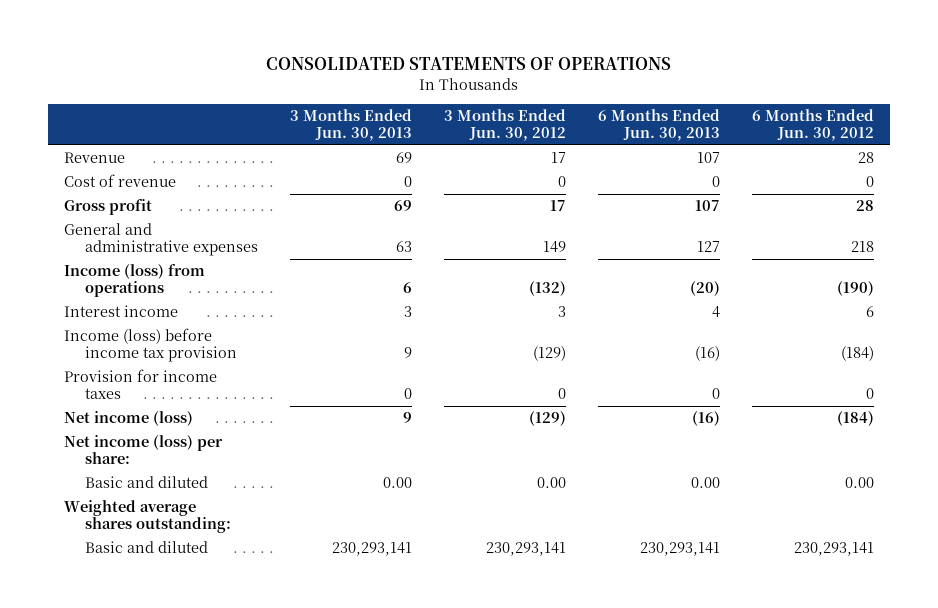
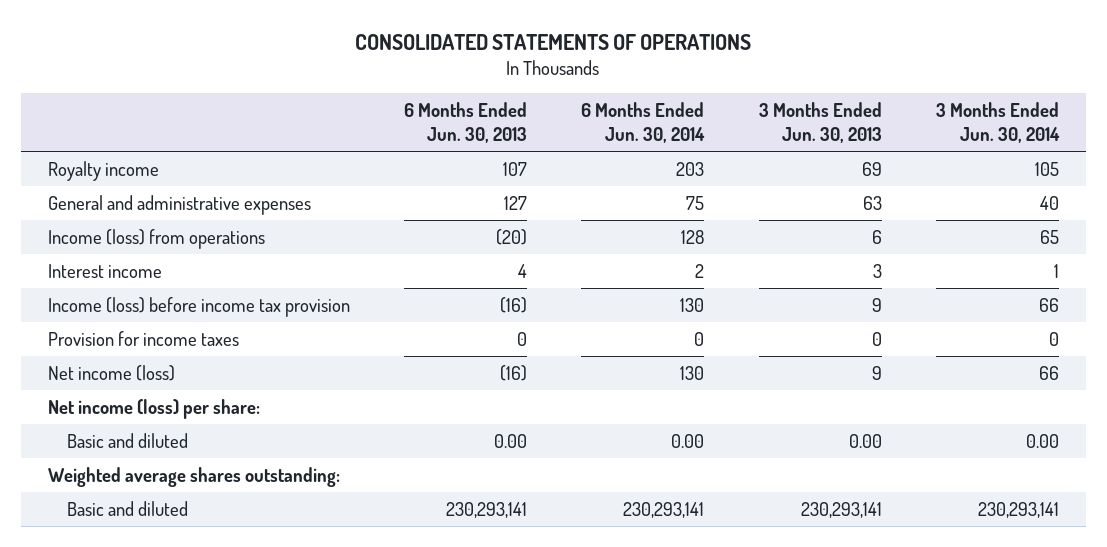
[444,109,567,141] 3 Months Ended Jun. 30, 2012 -> none
[752,109,875,141] 6 Months Ended Jun. 30, 2012 -> none
none -> [581,102,706,144] 6 Months Ended Jun. 30, 2014
none -> [935,102,1060,144] 3 Months Ended Jun. 30, 2014
[64,174,177,188] Cost of revenue -> none
[64,199,153,216] Gross profit -> none
[64,152,126,164] Revenue -> [48,160,160,181] Royalty income

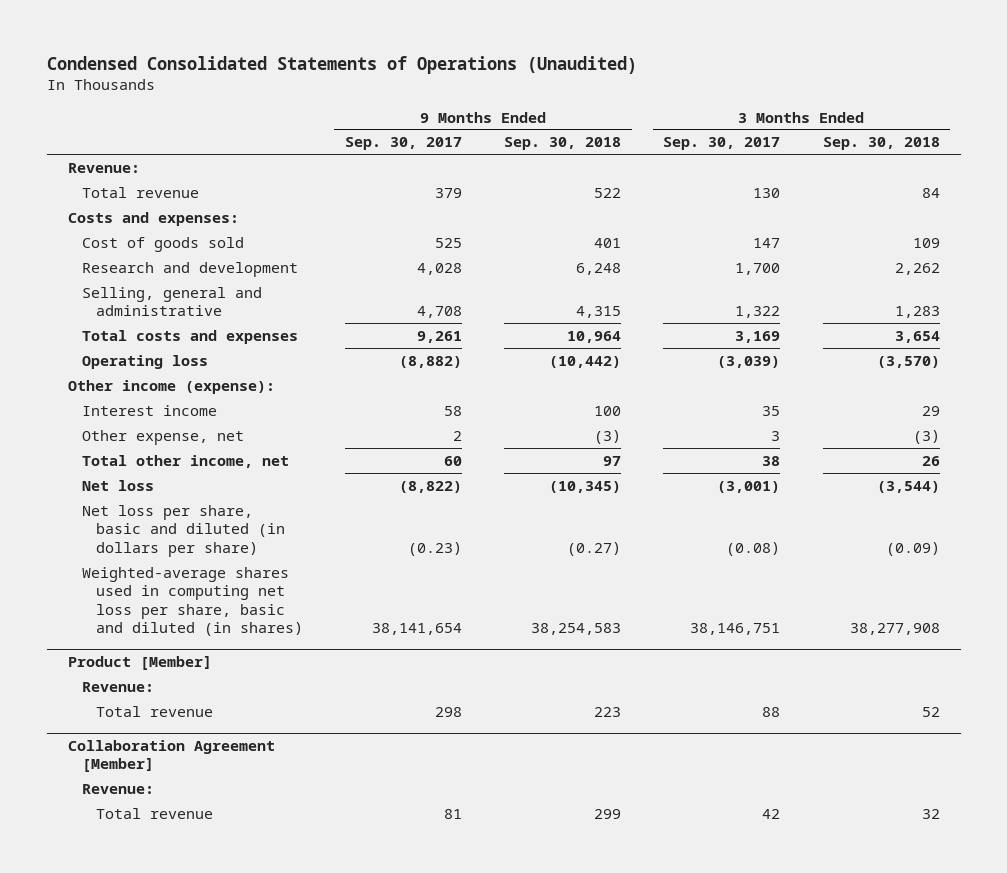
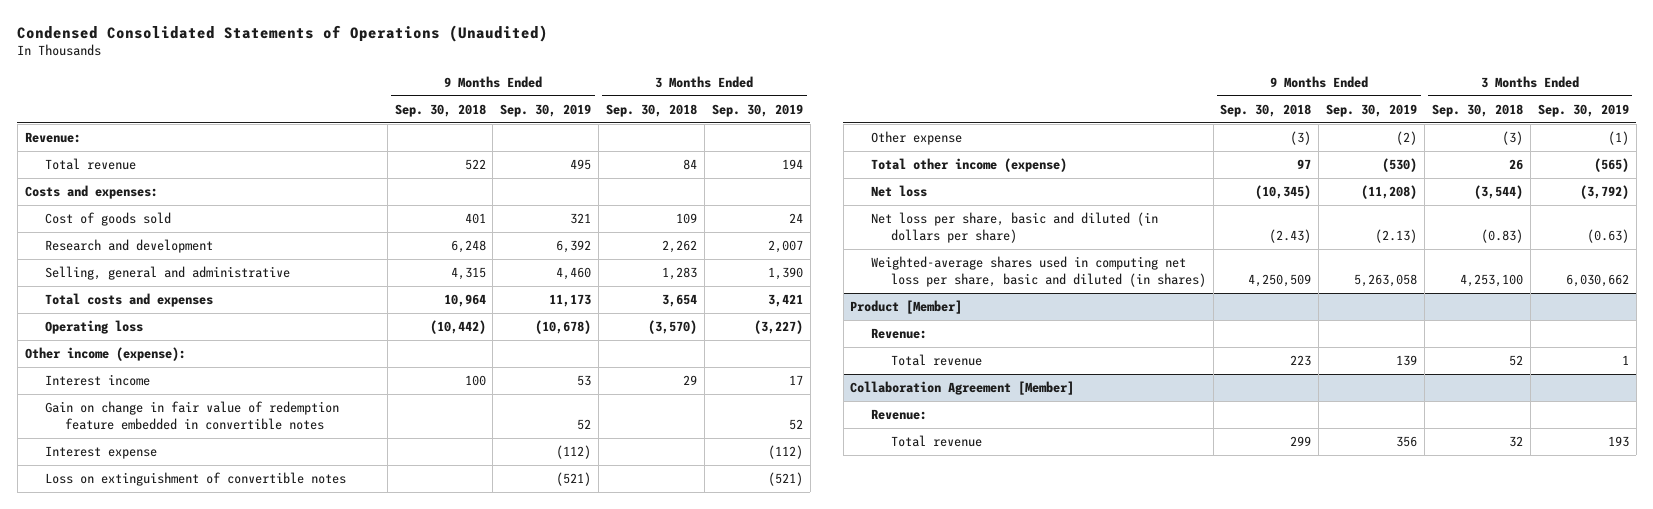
[344,137,462,151] Sep. 30, 2017 -> none
[663,137,781,151] Sep. 30, 2017 -> none
none -> [500,103,592,117] Sep. 30, 2019
none -> [711,103,803,117] Sep. 30, 2019
none -> [44,401,339,431] Gain on change in fair value of redemption feature embedded in convertible notes
none -> [44,446,157,460] Interest expense
none -> [44,472,346,487] Loss on extinguishment of convertible notes
[81,429,244,445] Other expense, net -> [870,131,962,146] Other expense
[81,454,289,468] Total other income, net -> [870,158,1067,173] Total other income (expense)
[567,541,622,556] (0.27) -> [1269,229,1312,244] (2.43)
[885,541,940,556] (0.09) -> [1480,229,1523,244] (0.83)
[531,623,622,636] 38,254,583 -> [1248,274,1312,288] 4,250,509
[849,623,940,636] 38,277,908 -> [1459,274,1523,288] 4,253,100

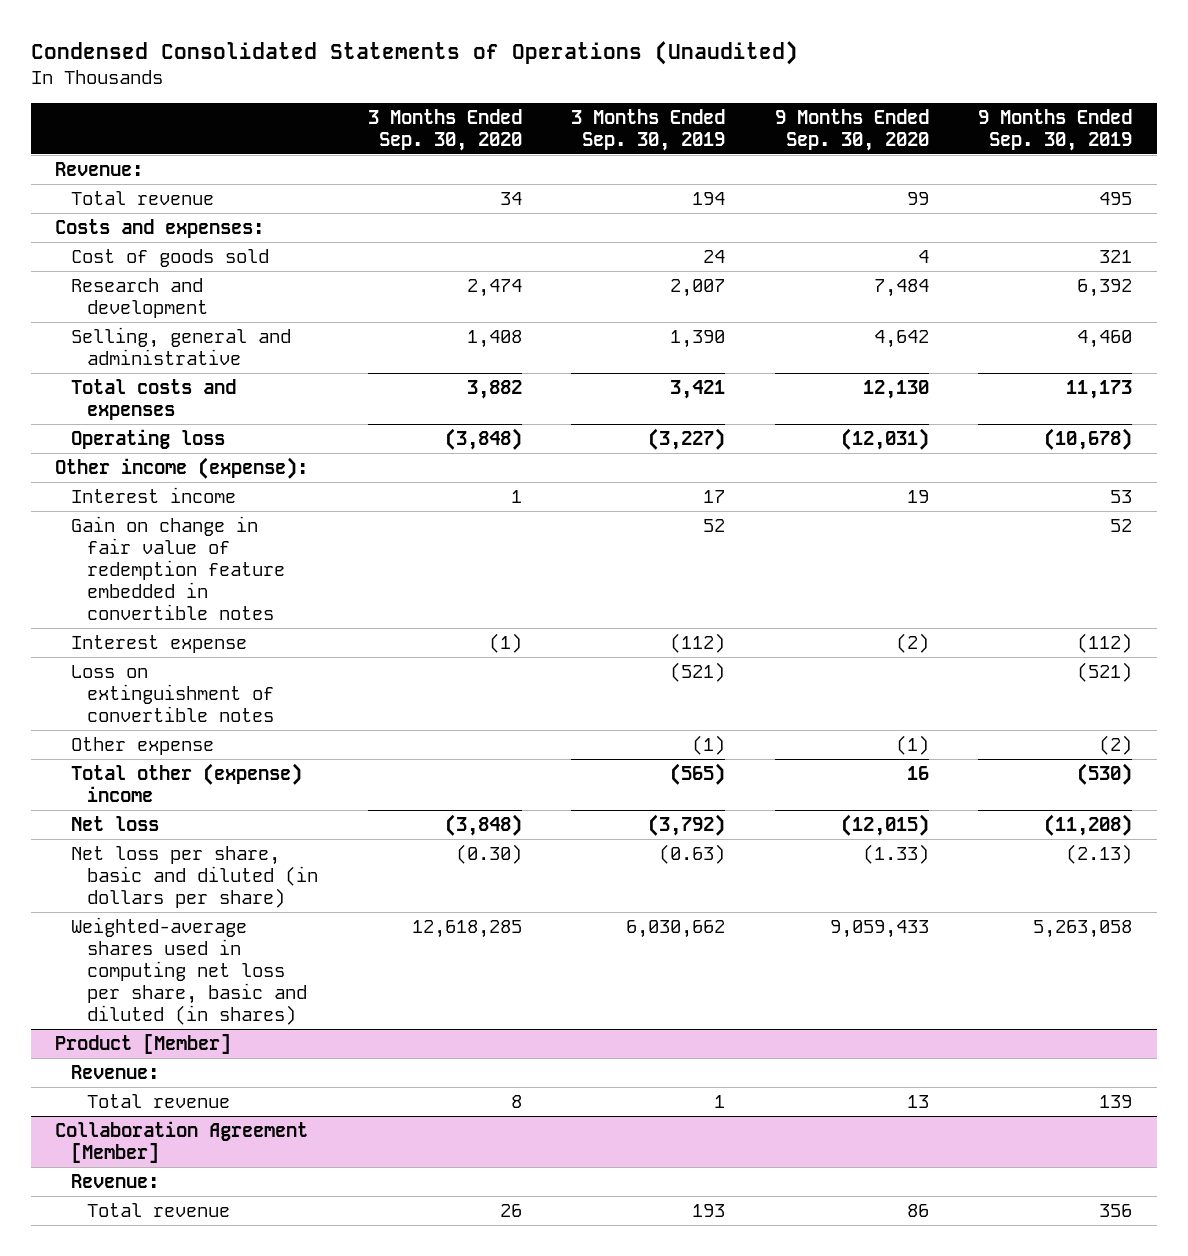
[394,103,486,117] Sep. 30, 2018 -> none
[606,103,698,117] Sep. 30, 2018 -> none
none -> [367,108,522,151] 3 Months Ended Sep. 30, 2020
none -> [774,108,929,151] 9 Months Ended Sep. 30, 2020
[870,158,1067,173] Total other income (expense) -> [71,762,303,802] Total other (expense) income

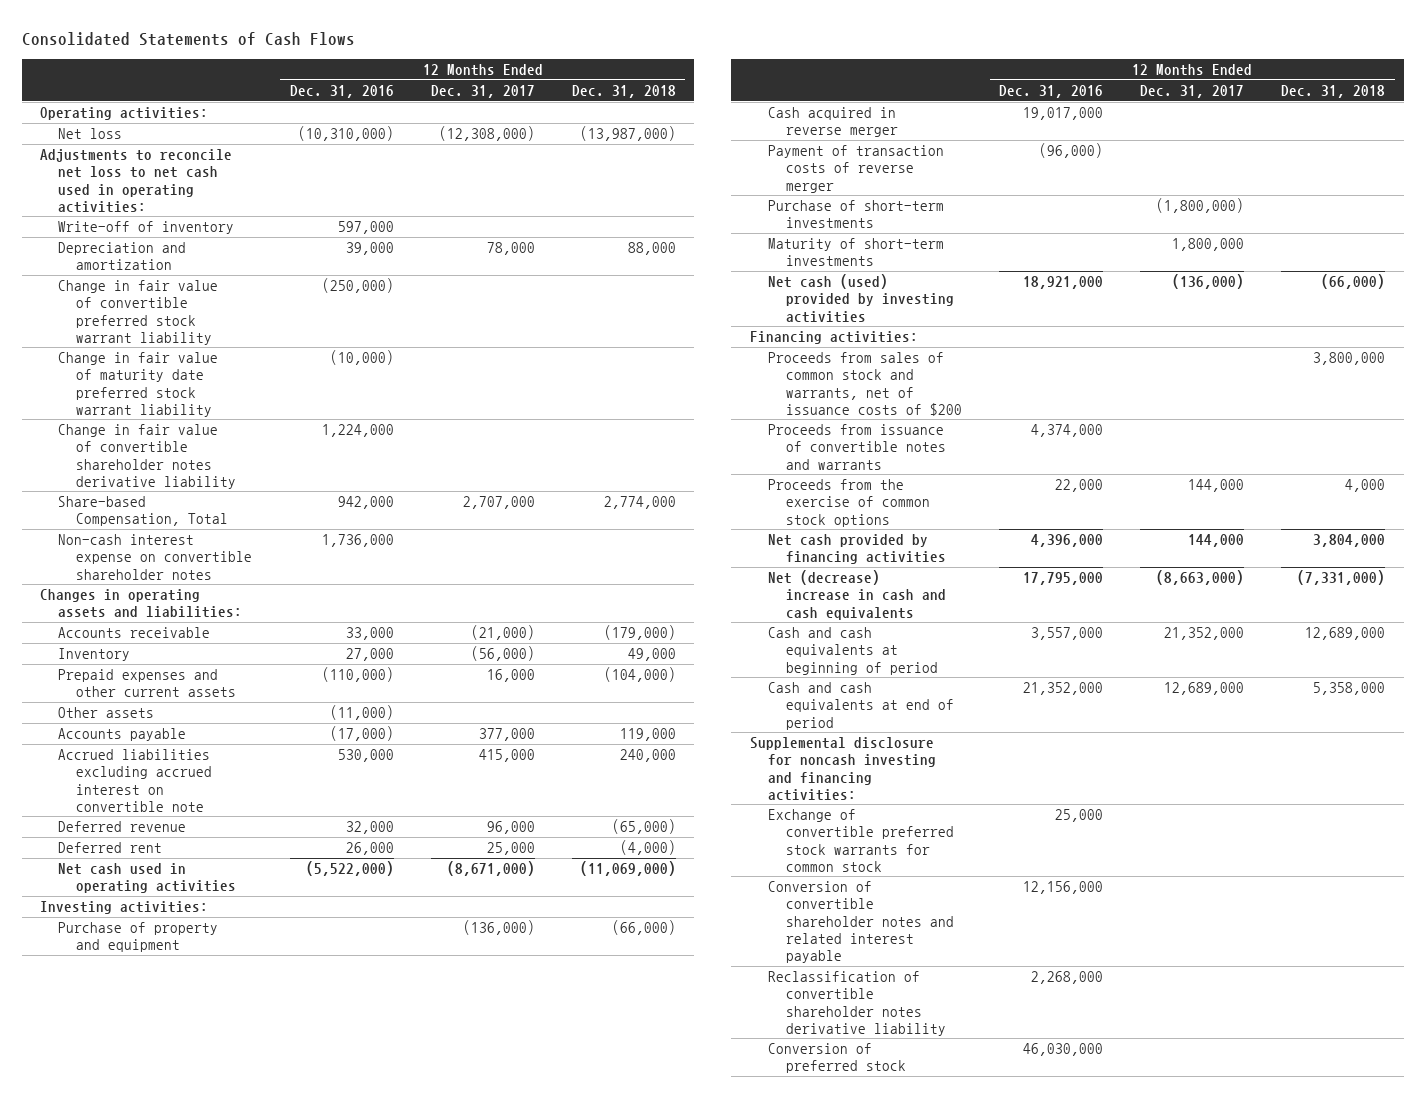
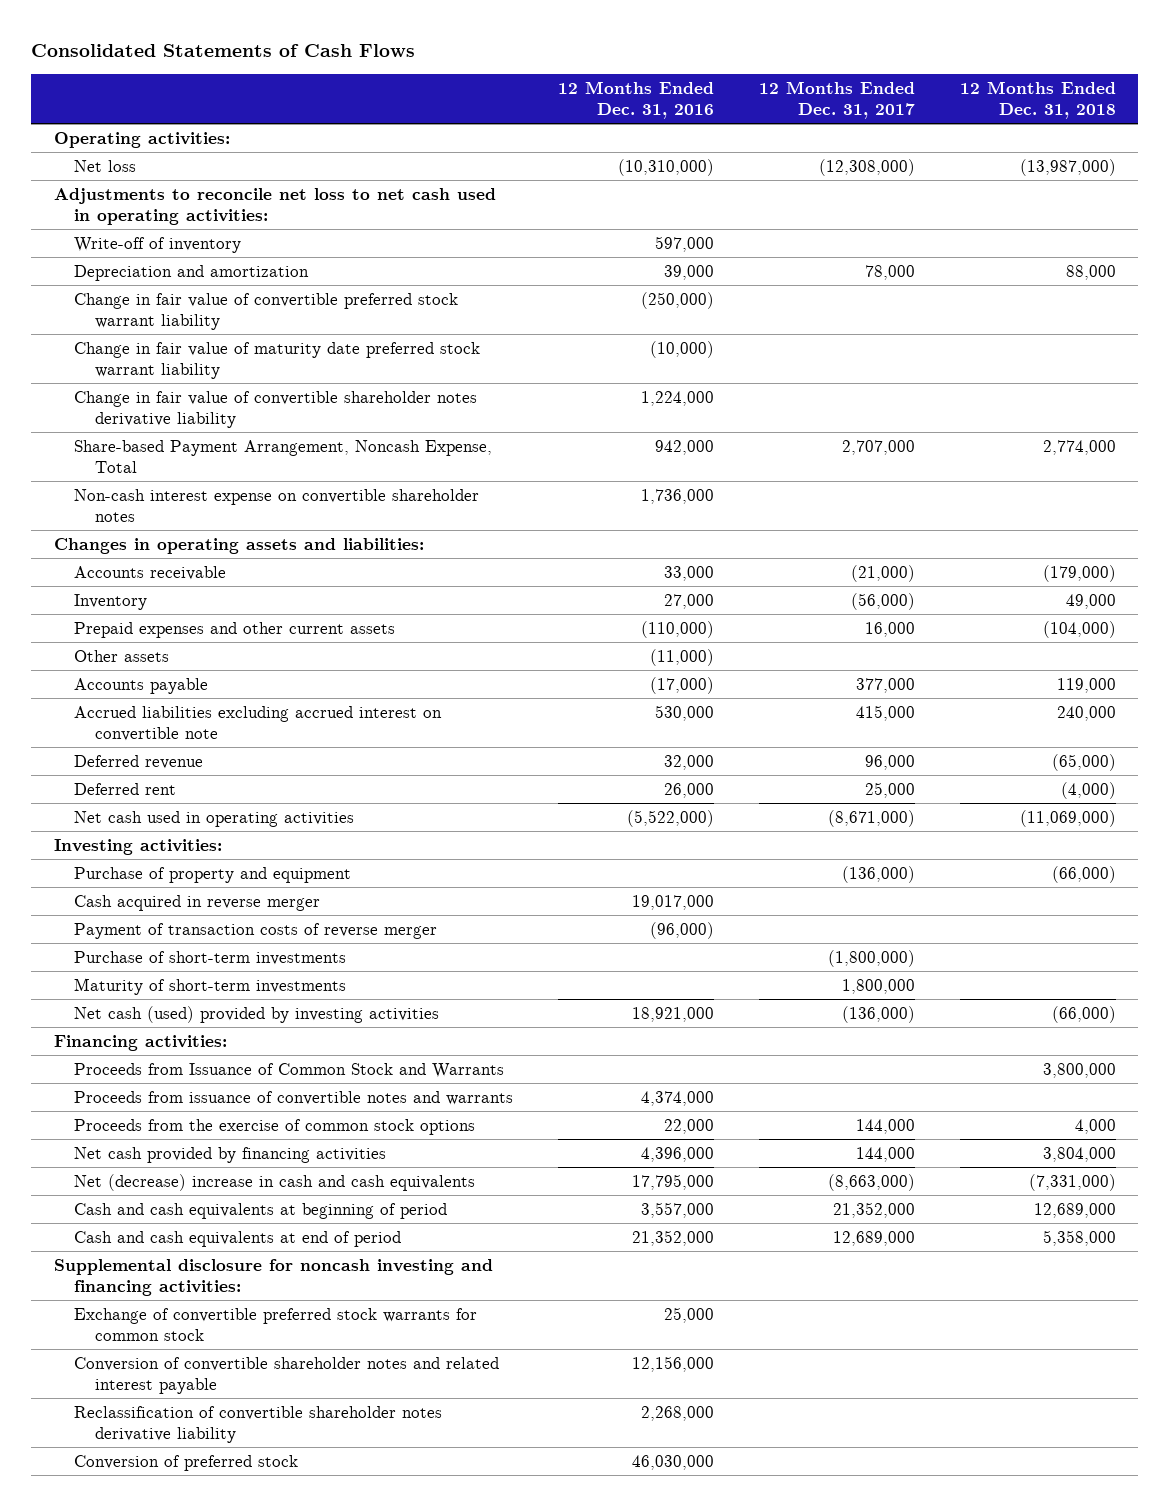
[58,496,229,527] Share-based Compensation, Total -> [74,439,493,473] Share-based Payment Arrangement, Noncash Expense, Total
[767,352,962,416] Proceeds from sales of common stock and warrants, net of issuance costs of $200 -> [74,1062,505,1078] Proceeds from Issuance of Common Stock and Warrants

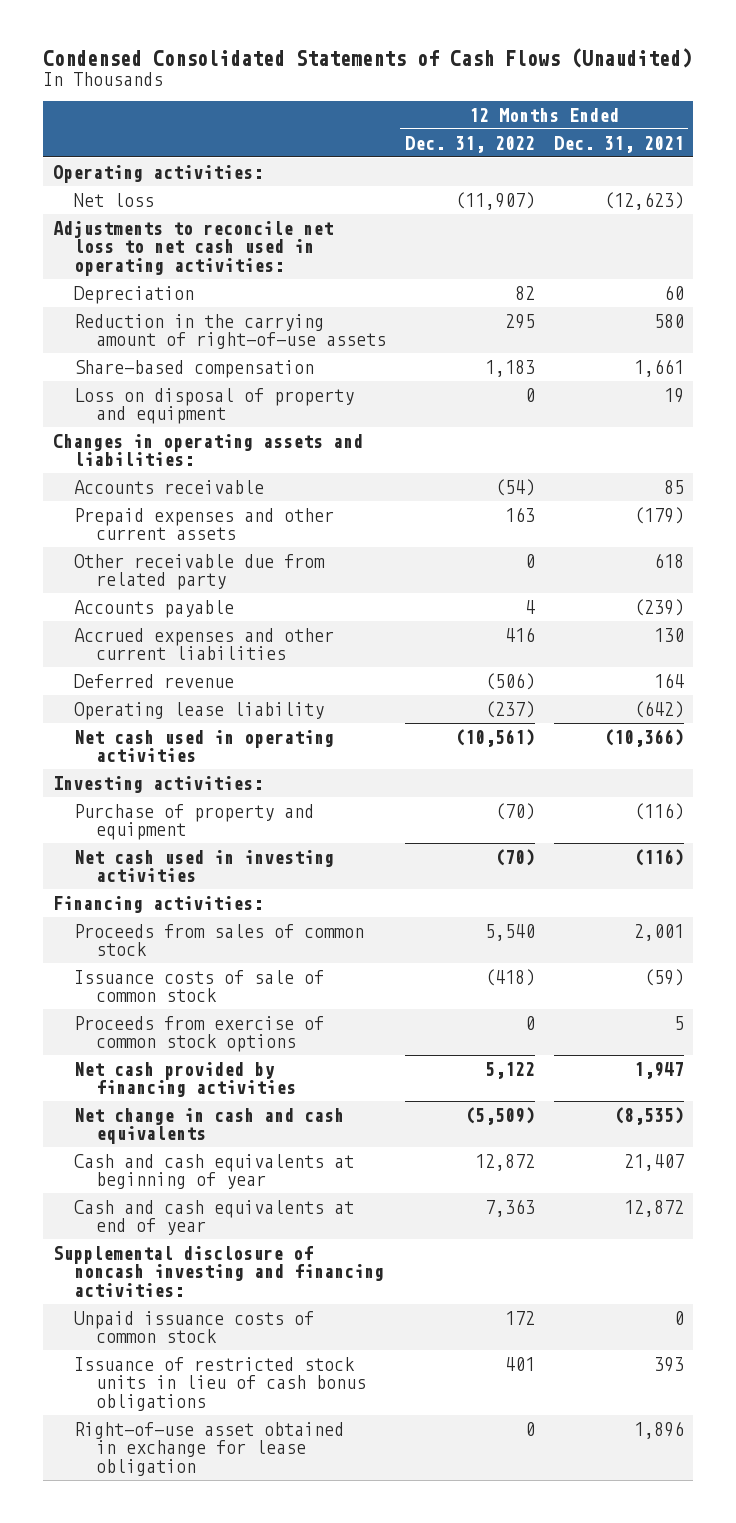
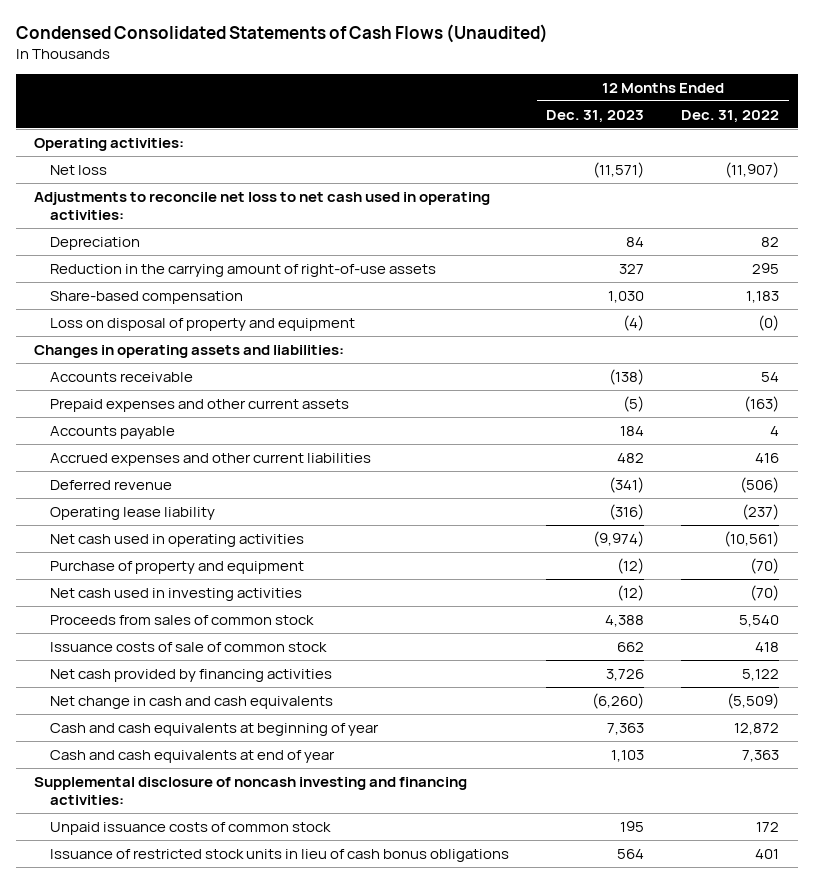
[553,135,684,153] Dec. 31, 2021 -> none
none -> [546,109,645,123] Dec. 31, 2023
[524,387,535,402] 0 -> [758,314,780,331] (0)
[74,553,326,591] Other receivable due from related party -> none
[494,478,535,496] (54) -> [761,371,780,382] 54
[504,506,535,522] 163 -> [744,395,780,412] (163)
[52,775,263,793] Investing activities: -> none
[52,895,263,913] Financing activities: -> none
[74,1015,325,1053] Proceeds from exercise of common stock options -> none
[484,968,535,986] (418) -> [755,641,780,652] 418
[74,1421,345,1476] Right-of-use asset obtained in exchange for lease obligation -> none

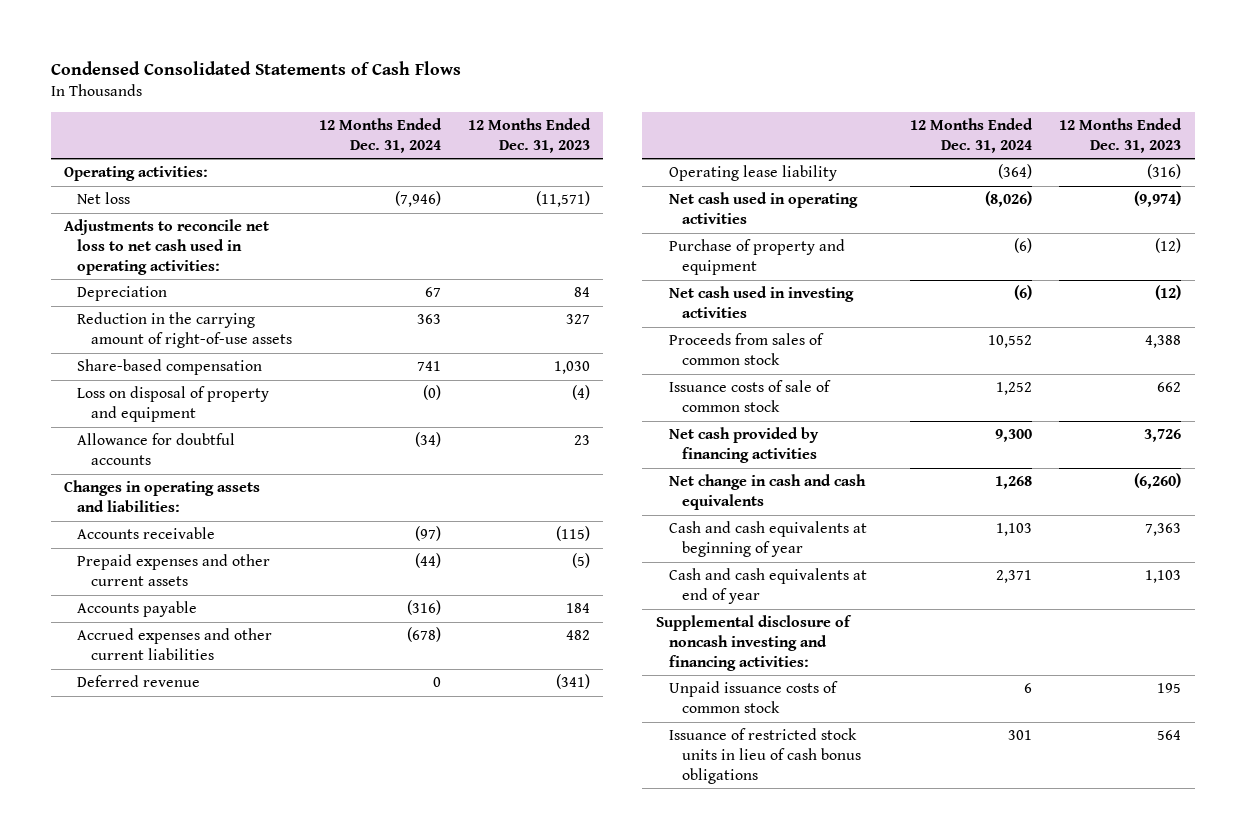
[15,24,548,44] Condensed Consolidated Statements of Cash Flows (Unaudited) -> [50,61,461,76] Condensed Consolidated Statements of Cash Flows
[681,109,780,123] Dec. 31, 2022 -> none
none -> [318,118,442,153] 12 Months Ended Dec. 31, 2024
none -> [77,433,236,465] Allowance for doubtful accounts
[609,368,645,385] (138) -> [555,526,590,542] (115)

